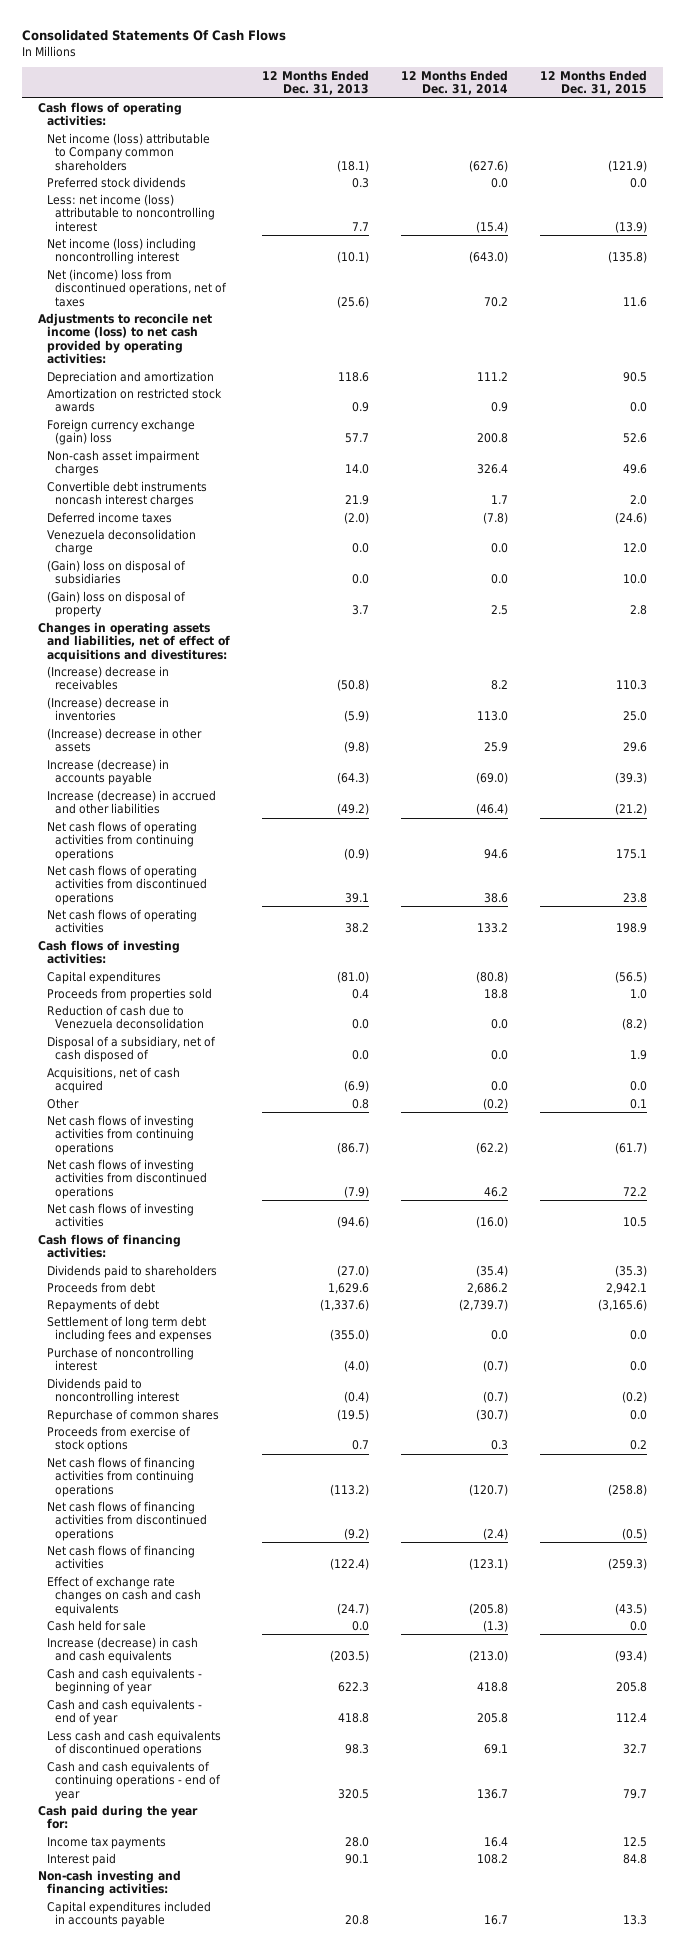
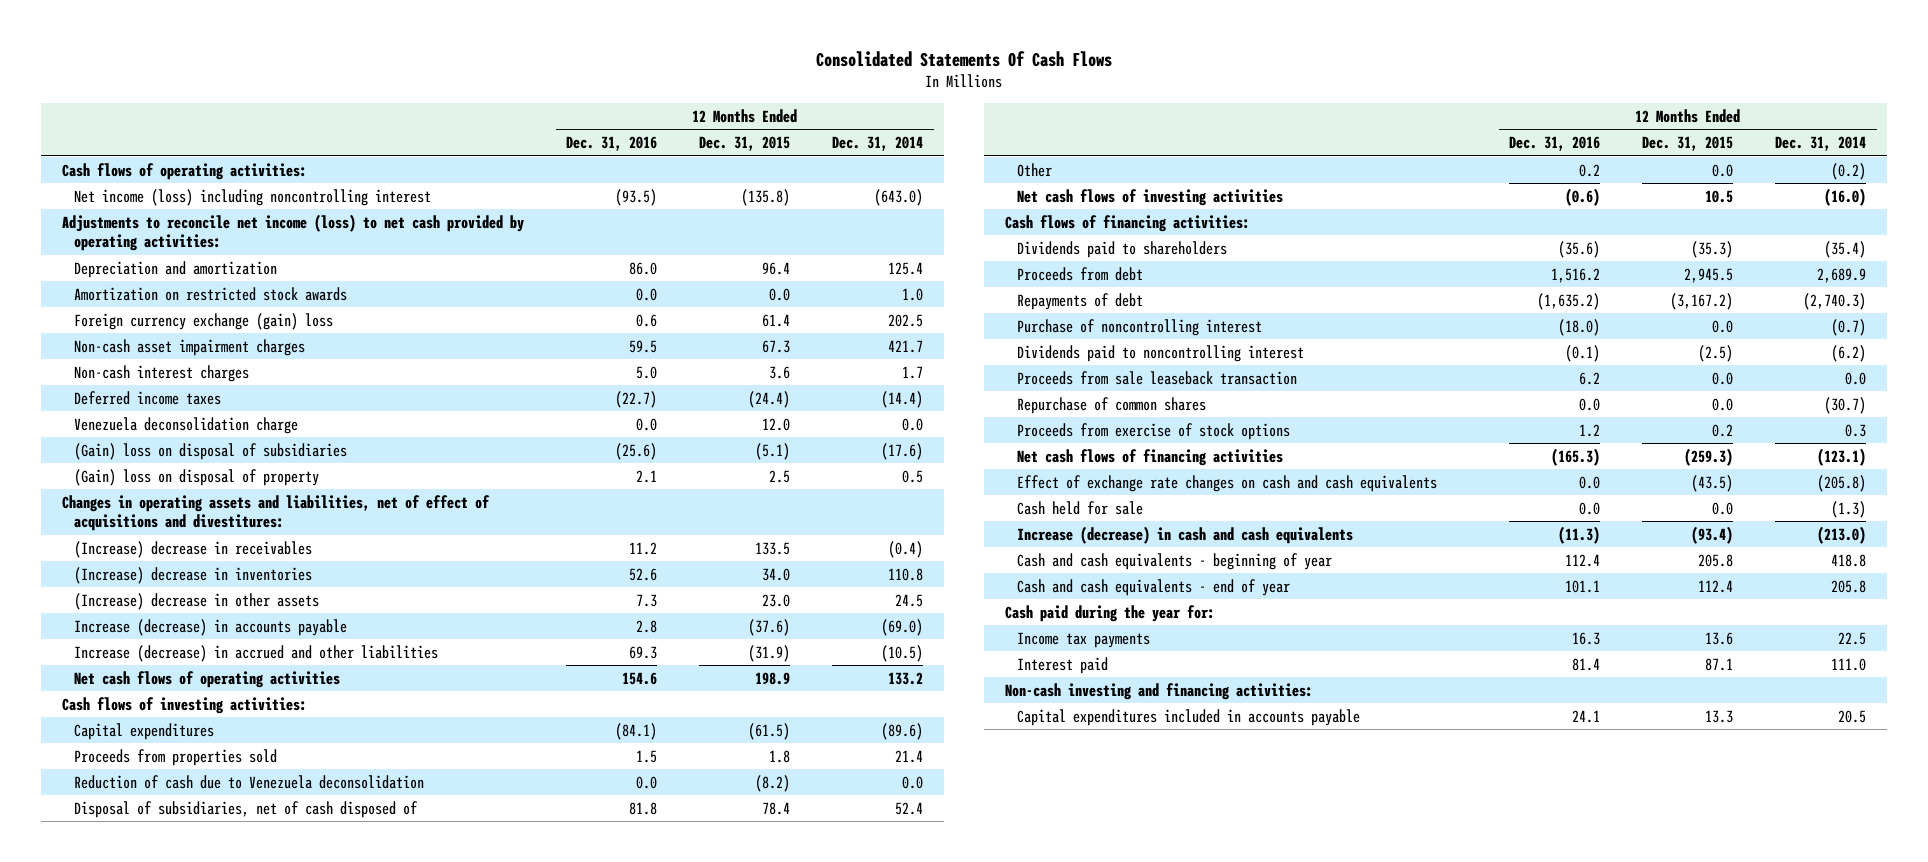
[261,69,369,96] 12 Months Ended Dec. 31, 2013 -> none
none -> [566,136,658,152] Dec. 31, 2016
[46,132,210,171] Net income (loss) attributable to Company common shareholders -> none
[46,176,186,188] Preferred stock dividends -> none
[46,193,215,232] Less: net income (loss) attributable to noncontrolling interest -> none
[46,268,227,307] Net (income) loss from discontinued operations, net of taxes -> none
[476,371,508,381] 111.2 -> [888,261,924,275] 125.4
[622,371,647,382] 90.5 -> [762,261,791,275] 96.4
[490,402,508,413] 0.9 -> [902,287,924,301] 1.0
[476,433,508,444] 200.8 -> [888,313,924,327] 202.5
[622,433,647,444] 52.6 -> [762,313,791,327] 61.4
[476,464,508,475] 326.4 -> [888,339,924,353] 421.7
[622,464,647,475] 49.6 -> [762,339,791,353] 67.3
[46,480,207,508] Convertible debt instruments noncash interest charges -> [74,364,250,382] Non-cash interest charges
[629,495,647,506] 2.0 -> [769,365,791,379] 3.6
[482,511,508,524] (7.8) -> [881,390,924,408] (14.4)
[614,511,647,524] (24.6) -> [748,390,791,408] (24.4)
[490,574,508,585] 0.0 -> [881,442,924,460] (17.6)
[622,574,647,585] 10.0 -> [755,442,791,460] (5.1)
[490,605,508,616] 2.5 -> [902,469,924,483] 0.5
[629,605,647,616] 2.8 -> [769,469,791,483] 2.5
[46,820,197,861] Net cash flows of operating activities from continuing operations -> none
[46,864,207,905] Net cash flows of operating activities from discontinued operations -> none
[490,680,508,691] 8.2 -> [888,540,924,558] (0.4)
[615,680,647,691] 110.3 -> [755,541,791,555] 133.5
[476,711,508,722] 113.0 -> [888,567,924,581] 110.8
[622,711,647,722] 25.0 -> [762,567,791,581] 34.0
[483,742,508,753] 25.9 -> [895,593,924,607] 24.5
[622,742,647,753] 29.6 -> [762,593,791,607] 23.0
[614,772,647,785] (39.3) -> [748,618,791,636] (37.6)
[475,803,508,816] (46.4) -> [881,644,924,662] (10.5)
[614,803,647,816] (21.2) -> [748,644,791,662] (31.9)
[475,970,508,983] (80.8) -> [881,722,924,740] (89.6)
[614,970,647,983] (56.5) -> [748,722,791,740] (61.5)
[483,988,508,999] 18.8 -> [895,749,924,763] 21.4
[629,988,647,999] 1.0 -> [769,749,791,763] 1.8
[46,1066,180,1094] Acquisitions, net of cash acquired -> none
[46,1114,194,1155] Net cash flows of investing activities from continuing operations -> none
[46,1158,207,1199] Net cash flows of investing activities from discontinued operations -> none
[46,1035,216,1063] Disposal of a subsidiary, net of cash disposed of -> [74,800,419,818] Disposal of subsidiaries, net of cash disposed of
[490,1050,508,1061] 0.0 -> [895,801,924,815] 52.4
[629,1050,647,1061] 1.9 -> [762,801,791,815] 78.4
[629,1098,647,1109] 0.1 -> [1712,163,1734,177] 0.0
[46,1315,212,1343] Settlement of long term debt including fees and expenses -> none
[466,1282,508,1294] 2,686.2 -> [1817,267,1867,283] 2,689.9
[605,1282,647,1294] 2,942.1 -> [1684,267,1734,283] 2,945.5
[458,1298,508,1311] (2,739.7) -> [1803,292,1867,310] (2,740.3)
[597,1298,647,1311] (3,165.6) -> [1670,292,1734,310] (3,167.2)
[482,1391,508,1404] (0.7) -> [1831,344,1867,362] (6.2)
[621,1391,647,1404] (0.2) -> [1698,344,1734,362] (2.5)
none -> [1017,370,1298,385] Proceeds from sale leaseback transaction
[46,1456,195,1497] Net cash flows of financing activities from continuing operations -> none
[46,1500,207,1541] Net cash flows of financing activities from discontinued operations -> none
[46,1729,221,1757] Less cash and cash equivalents of discontinued operations -> none
[46,1760,221,1801] Cash and cash equivalents of continuing operations - end of year -> none
[483,1836,508,1847] 16.4 -> [1838,631,1867,645] 22.5
[622,1836,647,1847] 12.5 -> [1705,631,1734,645] 13.6
[476,1853,508,1864] 108.2 -> [1831,657,1867,671] 111.0
[622,1853,647,1864] 84.8 -> [1705,657,1734,671] 87.1
[483,1915,508,1926] 16.7 -> [1838,709,1867,723] 20.5

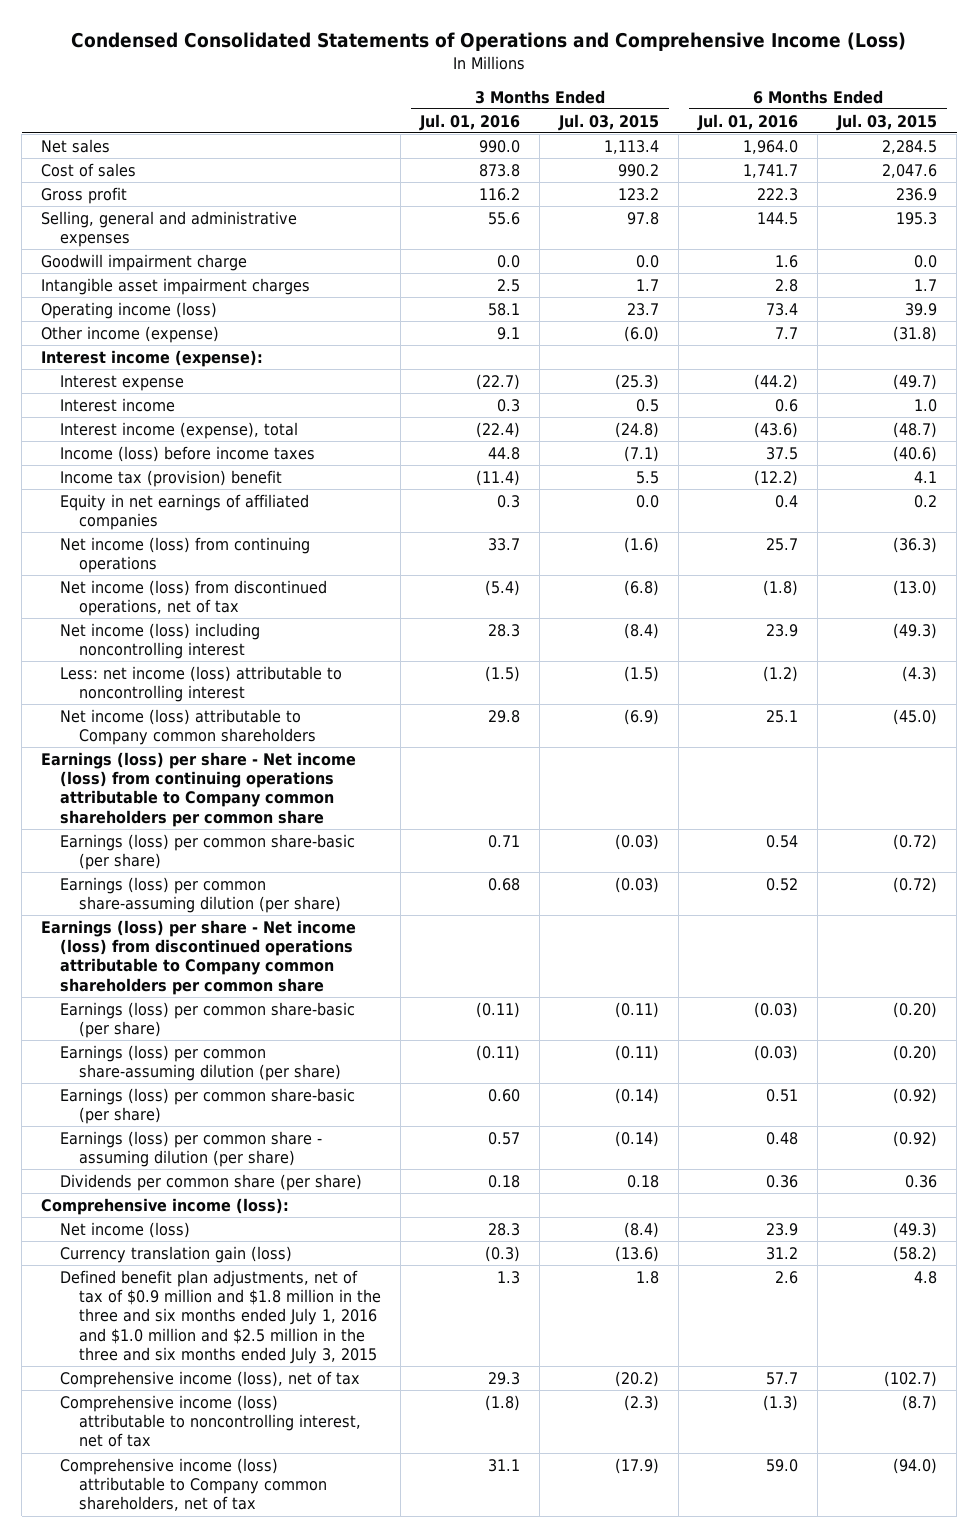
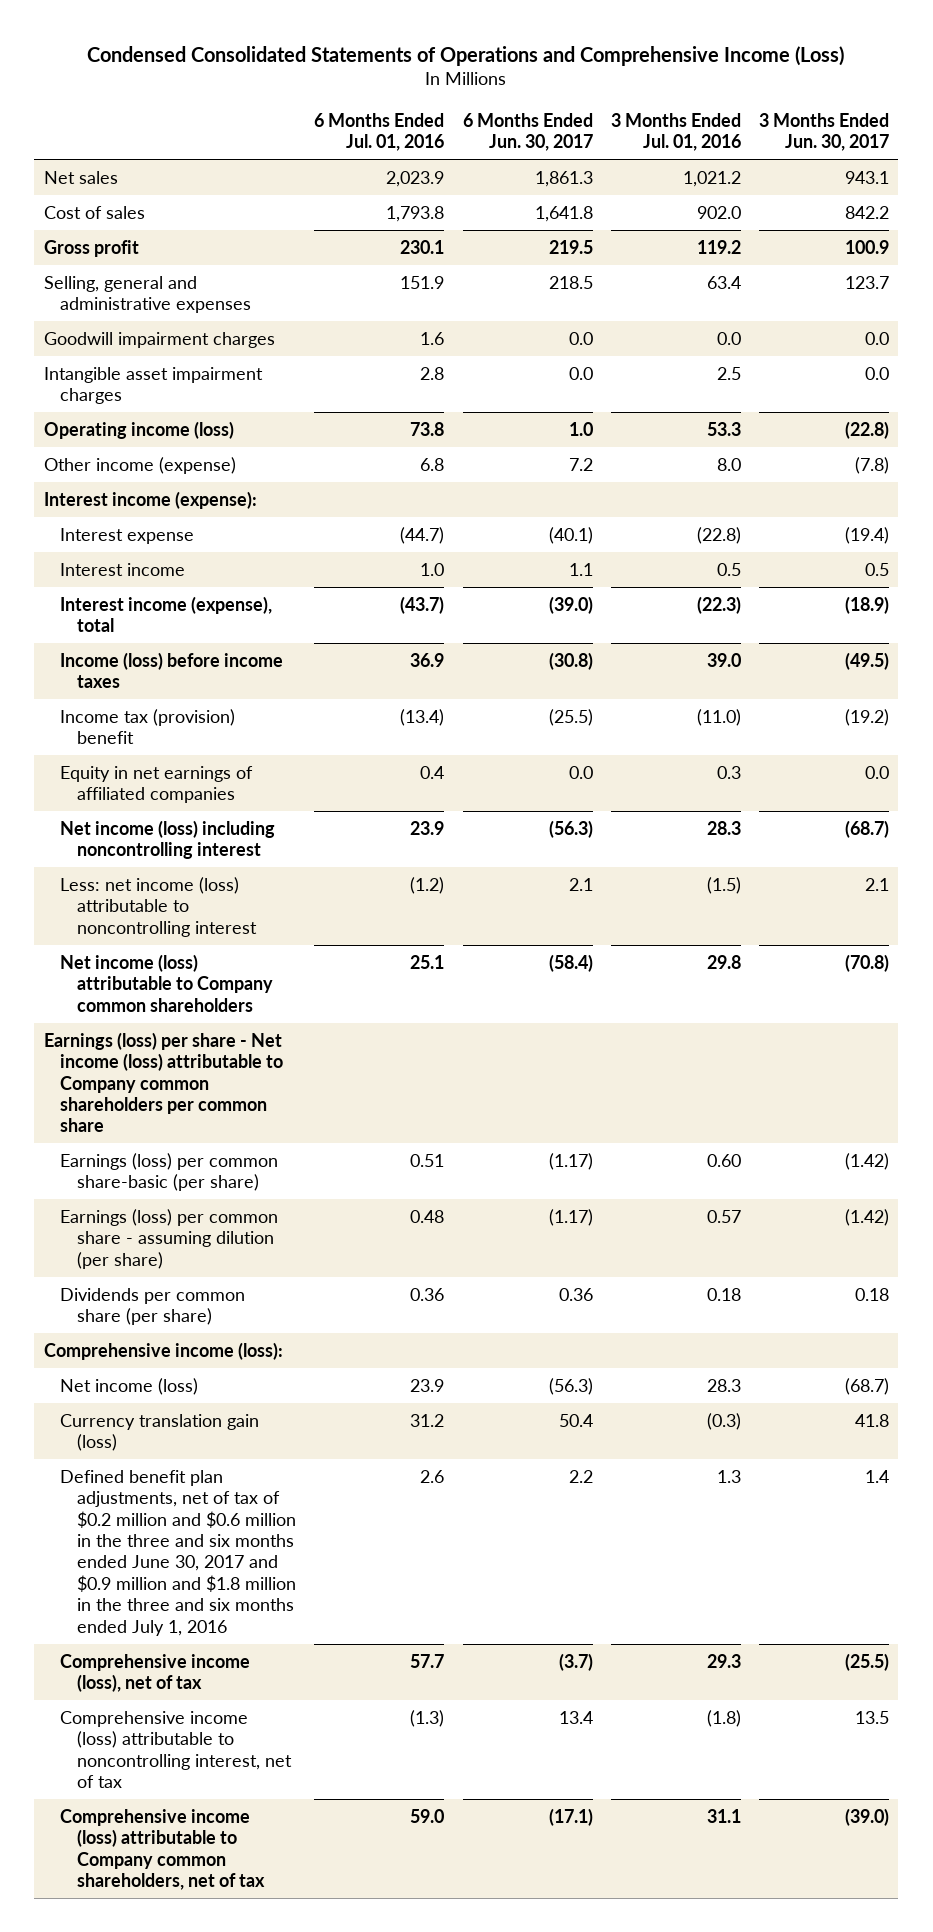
[558,113,660,131] Jul. 03, 2015 -> none
[836,113,938,131] Jul. 03, 2015 -> none
none -> [462,112,593,152] 6 Months Ended Jun. 30, 2017
none -> [759,112,890,152] 3 Months Ended Jun. 30, 2017
[479,139,521,153] 990.0 -> [682,170,741,187] 1,021.2
[743,139,799,154] 1,964.0 -> [386,170,445,187] 2,023.9
[479,163,521,177] 873.8 -> [696,205,741,219] 902.0
[743,163,799,178] 1,741.7 -> [386,205,445,222] 1,793.8
[479,187,521,201] 116.2 -> [696,239,741,254] 119.2
[757,187,799,201] 222.3 -> [400,239,445,254] 230.1
[488,211,521,225] 55.6 -> [706,275,741,289] 63.4
[757,211,799,225] 144.5 -> [400,275,445,289] 151.9
[41,253,248,271] Goodwill impairment charge -> [43,331,275,348] Goodwill impairment charges
[488,302,521,316] 58.1 -> [706,421,741,436] 53.3
[766,302,799,316] 73.4 -> [410,421,445,436] 73.8
[497,326,521,340] 9.1 -> [716,457,741,471] 8.0
[775,326,799,339] 7.7 -> [420,457,445,471] 6.8
[476,373,521,390] (22.7) -> [696,526,741,544] (22.8)
[754,373,799,390] (44.2) -> [400,526,445,544] (44.7)
[497,398,521,412] 0.3 -> [716,562,741,576] 0.5
[775,398,799,412] 0.6 -> [420,562,445,576] 1.0
[476,421,521,438] (22.4) -> [696,595,741,614] (22.3)
[754,421,799,438] (43.6) -> [400,595,445,614] (43.7)
[488,446,521,460] 44.8 -> [706,652,741,667] 39.0
[766,446,799,460] 37.5 -> [410,652,445,667] 36.9
[476,469,521,486] (11.4) -> [696,708,741,726] (11.0)
[754,469,799,486] (12.2) -> [400,708,445,726] (13.4)
[60,536,311,574] Net income (loss) from continuing operations -> none
[60,579,328,617] Net income (loss) from discontinued operations, net of tax -> none
[60,833,356,871] Earnings (loss) per common share-basic (per share) -> none
[60,876,342,914] Earnings (loss) per common share-assuming dilution (per share) -> none
[41,919,357,995] Earnings (loss) per share - Net income (loss) from discontinued operations attributable to Company common shareholders per common share -> none
[60,1001,356,1039] Earnings (loss) per common share-basic (per share) -> none
[60,1044,342,1082] Earnings (loss) per common share-assuming dilution (per share) -> none
[41,751,357,827] Earnings (loss) per share - Net income (loss) from continuing operations attributable to Company common shareholders per common share -> [43,1031,284,1133] Earnings (loss) per share - Net income (loss) attributable to Company common shareholders per common share
[60,1269,382,1364] Defined benefit plan adjustments, net of tax of $0.9 million and $1.8 million in the three and six months ended July 1, 2016 and $1.0 million and $2.5 million in the three and six months ended July 3, 2015 -> [60,1469,297,1636] Defined benefit plan adjustments, net of tax of $0.2 million and $0.6 million in the three and six months ended June 30, 2017 and $0.9 million and $1.8 million in the three and six months ended July 1, 2016

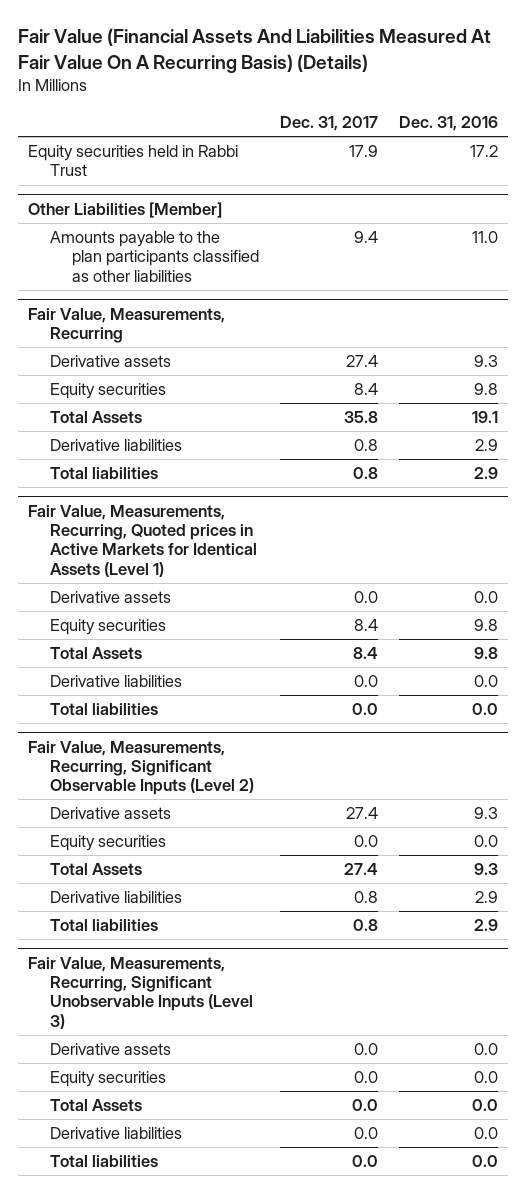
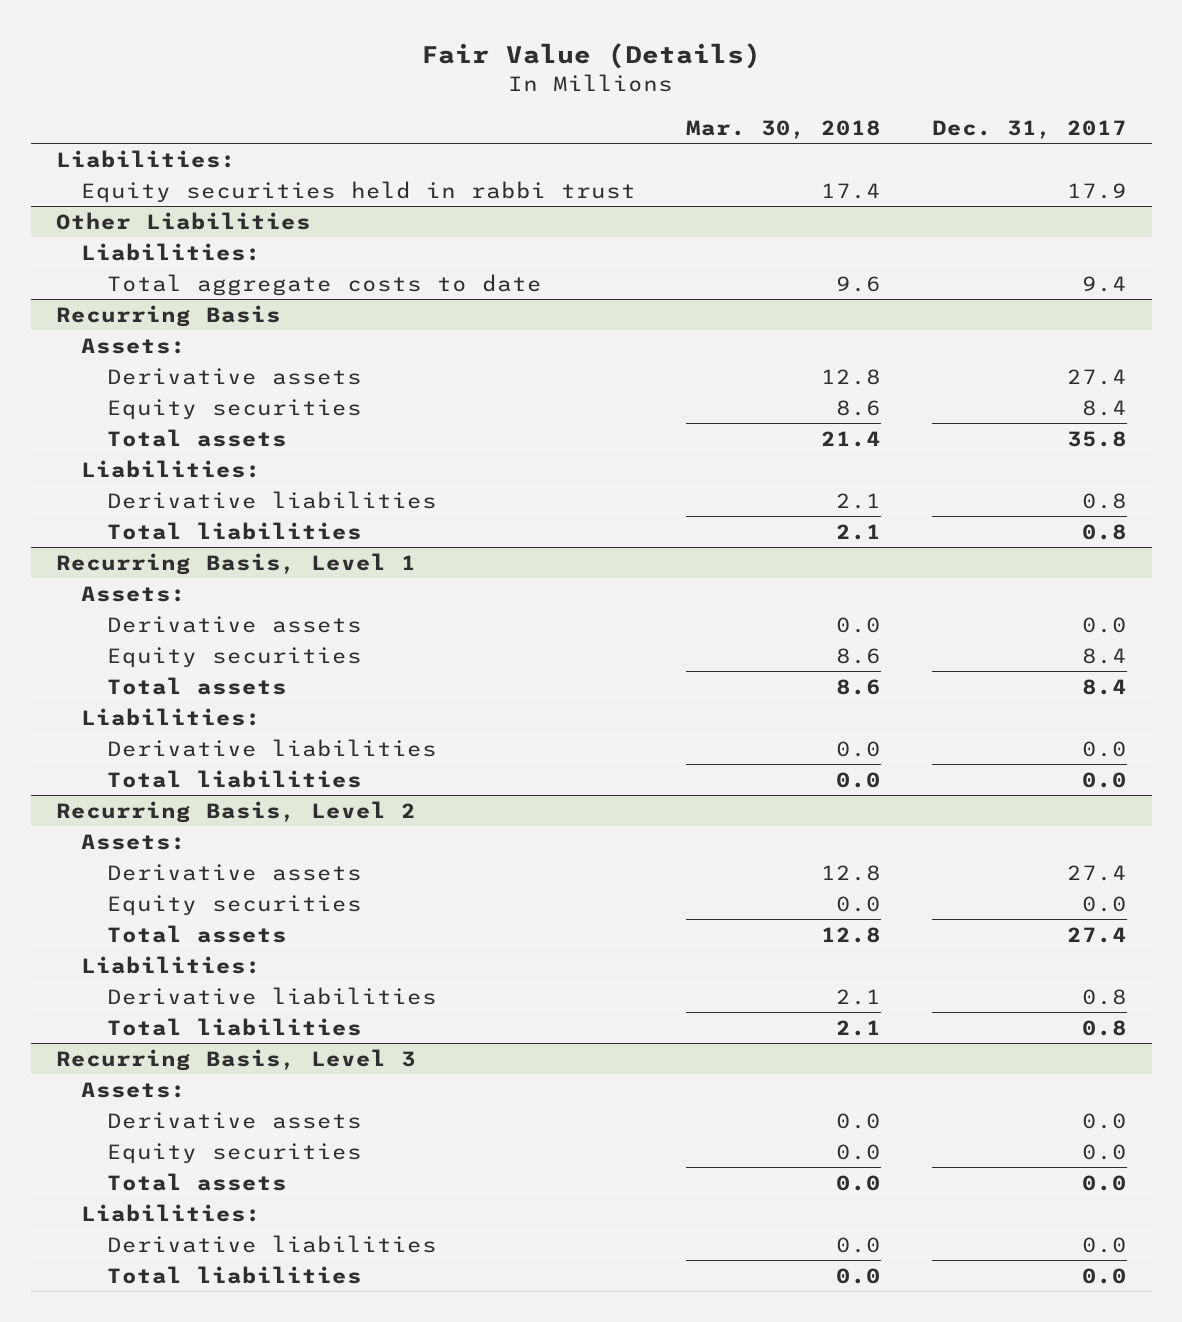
[17,28,491,74] Fair Value (Financial Assets And Liabilities Measured At Fair Value On A Recurring Basis) (Details) -> [421,42,762,69] Fair Value (Details)
[398,115,498,131] Dec. 31, 2016 -> none
none -> [686,119,882,139] Mar. 30, 2018
[50,231,260,282] Amounts payable to the plan participants classified as other liabilities -> none
none -> [55,149,236,168] Liabilities:
[28,145,239,177] Equity securities held in Rabbi Trust -> [81,180,637,203] Equity securities held in rabbi trust
[28,201,223,218] Other Liabilities [Member] -> [55,211,311,230] Other Liabilities
none -> [81,242,262,261] Liabilities:
none -> [106,273,542,296] Total aggregate costs to date
[28,307,226,344] Fair Value, Measurements, Recurring -> [55,304,281,327] Recurring Basis
none -> [81,337,187,354] Assets:
[50,411,143,424] Total Assets -> [106,428,287,447] Total assets
none -> [81,459,262,478] Liabilities:
[28,504,258,577] Fair Value, Measurements, Recurring, Quoted prices in Active Markets for Identical Assets (Level 1) -> none
none -> [55,552,416,575] Recurring Basis, Level 1
none -> [81,585,187,602] Assets:
[50,647,143,660] Total Assets -> [106,676,287,695] Total assets
none -> [81,707,262,726] Liabilities:
[28,740,255,796] Fair Value, Measurements, Recurring, Significant Observable Inputs (Level 2) -> none
none -> [55,800,416,823] Recurring Basis, Level 2
none -> [81,833,187,850] Assets:
[50,863,143,876] Total Assets -> [106,924,287,943] Total assets
none -> [81,955,262,974] Liabilities:
[28,956,254,1029] Fair Value, Measurements, Recurring, Significant Unobservable Inputs (Level 3) -> none
none -> [55,1048,416,1071] Recurring Basis, Level 3
none -> [81,1081,187,1098] Assets:
[50,1099,143,1112] Total Assets -> [106,1172,287,1191] Total assets
none -> [81,1203,262,1222] Liabilities:

